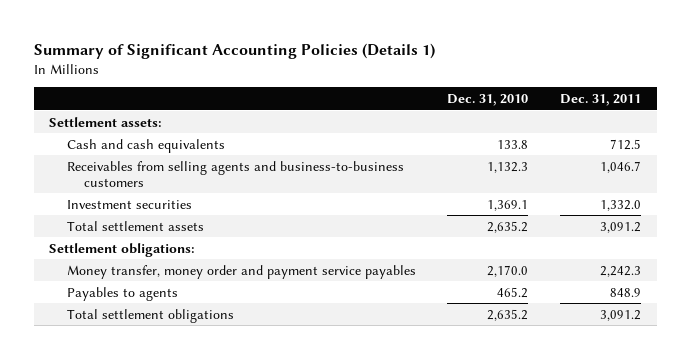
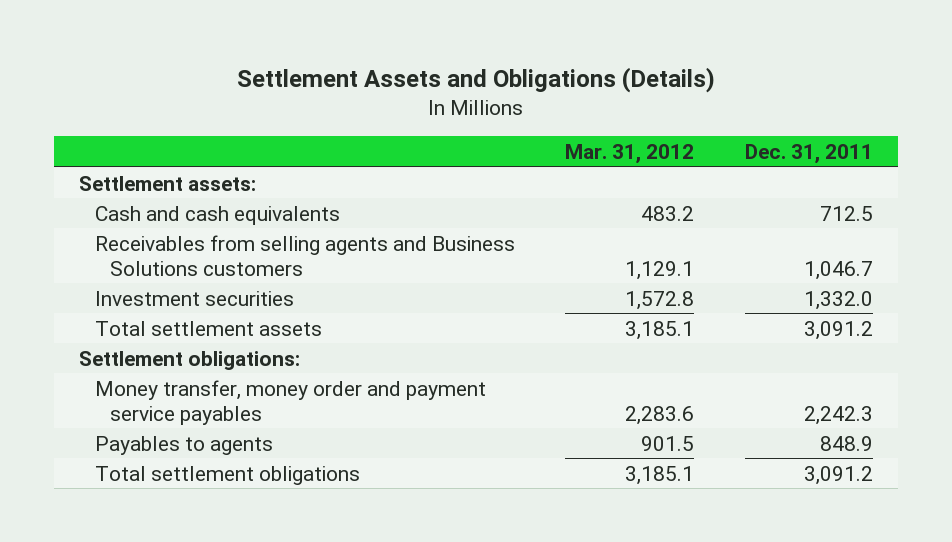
[33,43,435,60] Summary of Significant Accounting Policies (Details 1) -> [237,66,716,93] Settlement Assets and Obligations (Details)
[447,93,529,106] Dec. 31, 2010 -> none
none -> [565,144,695,165] Mar. 31, 2012
[66,160,404,187] Receivables from selling agents and business-to-business customers -> [94,234,515,276] Receivables from selling agents and Business Solutions customers

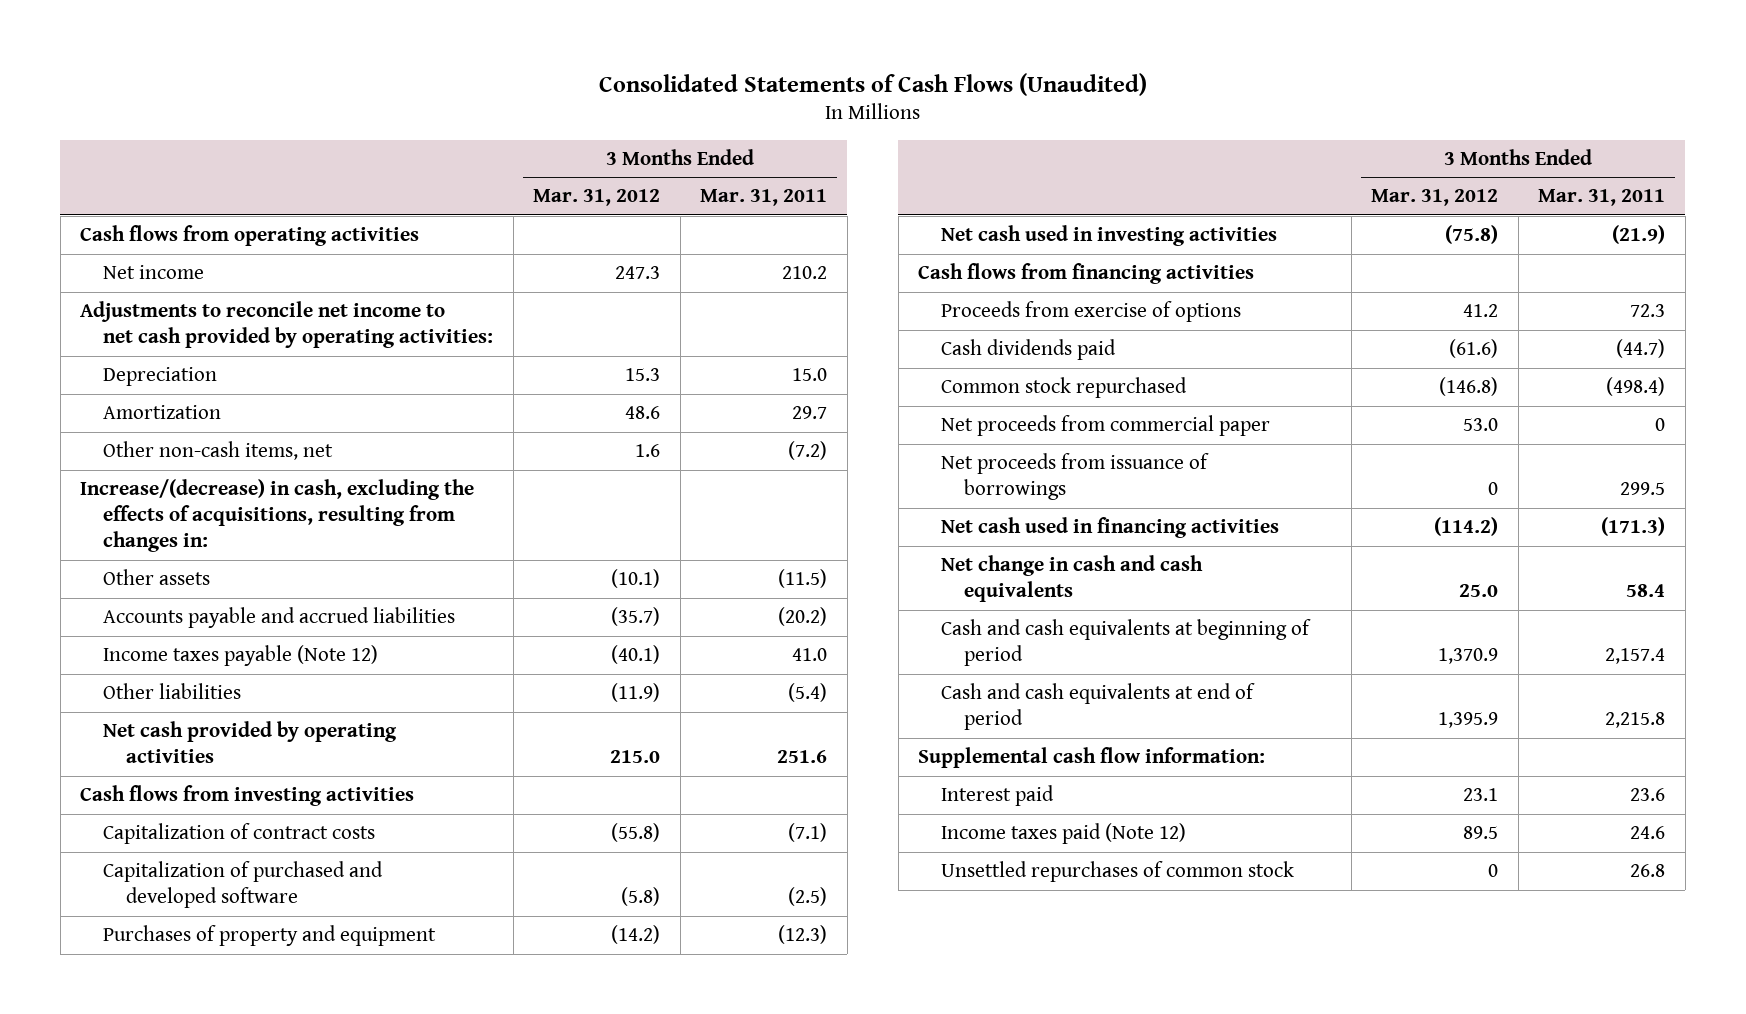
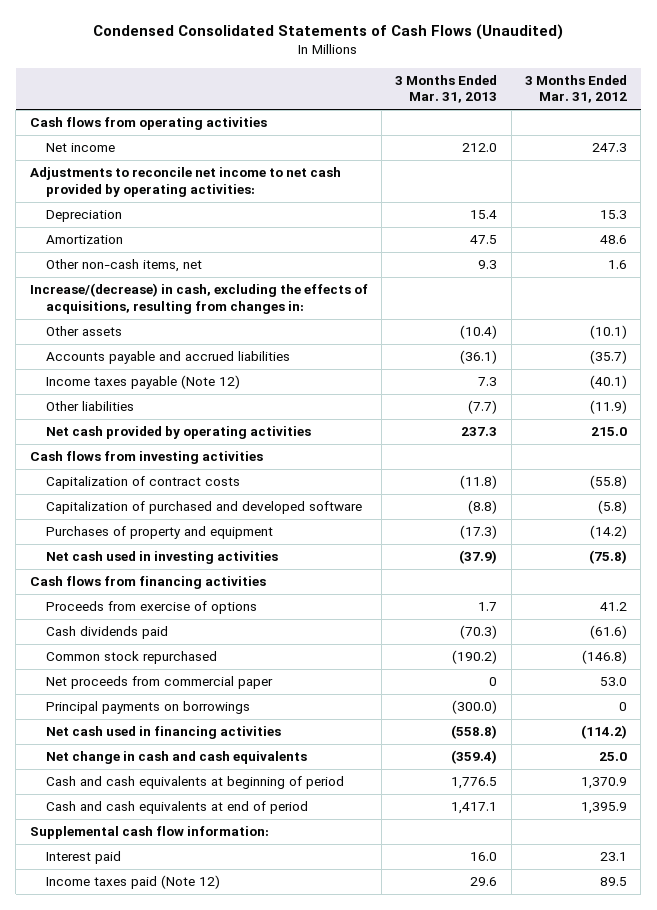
[598,72,1147,96] Consolidated Statements of Cash Flows (Unaudited) -> [93,24,564,41] Condensed Consolidated Statements of Cash Flows (Unaudited)
[700,189,828,207] Mar. 31, 2011 -> none
none -> [395,74,498,104] 3 Months Ended Mar. 31, 2013
[941,453,1210,501] Net proceeds from issuance of borrowings -> none
none -> [45,701,250,715] Principal payments on borrowings
[941,861,1295,883] Unsettled repurchases of common stock -> none

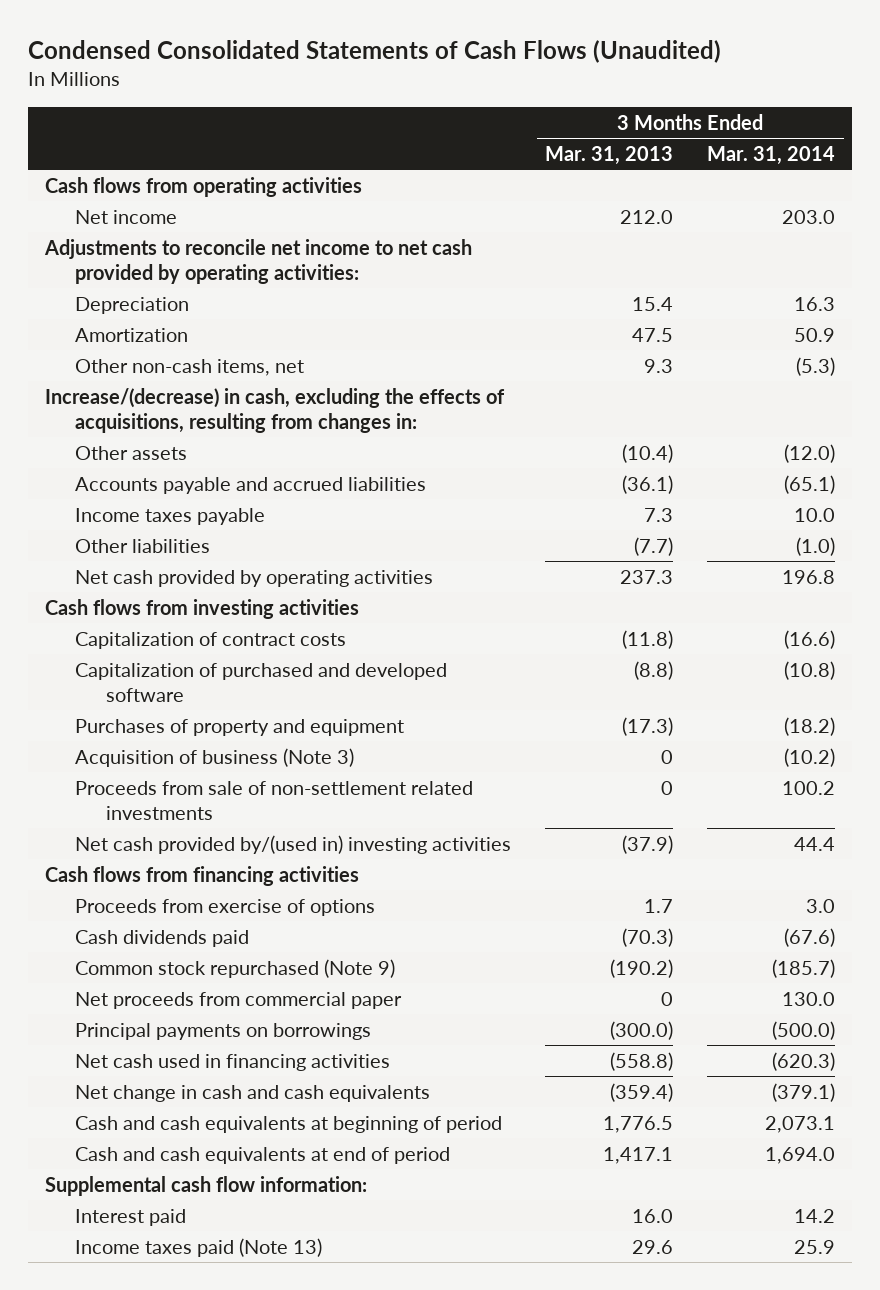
[525,74,628,104] 3 Months Ended Mar. 31, 2012 -> none
none -> [707,146,836,166] Mar. 31, 2014
[45,375,240,390] Income taxes payable (Note 12) -> [75,507,266,525] Income taxes payable
none -> [75,747,355,767] Acquisition of business (Note 3)
none -> [75,780,474,820] Proceeds from sale of non-settlement related investments
[45,551,278,565] Net cash used in investing activities -> [75,834,512,854] Net cash provided by/(used in) investing activities
[45,651,217,665] Common stock repurchased -> [75,958,396,978] Common stock repurchased (Note 9)
[45,875,220,890] Income taxes paid (Note 12) -> [75,1237,323,1257] Income taxes paid (Note 13)

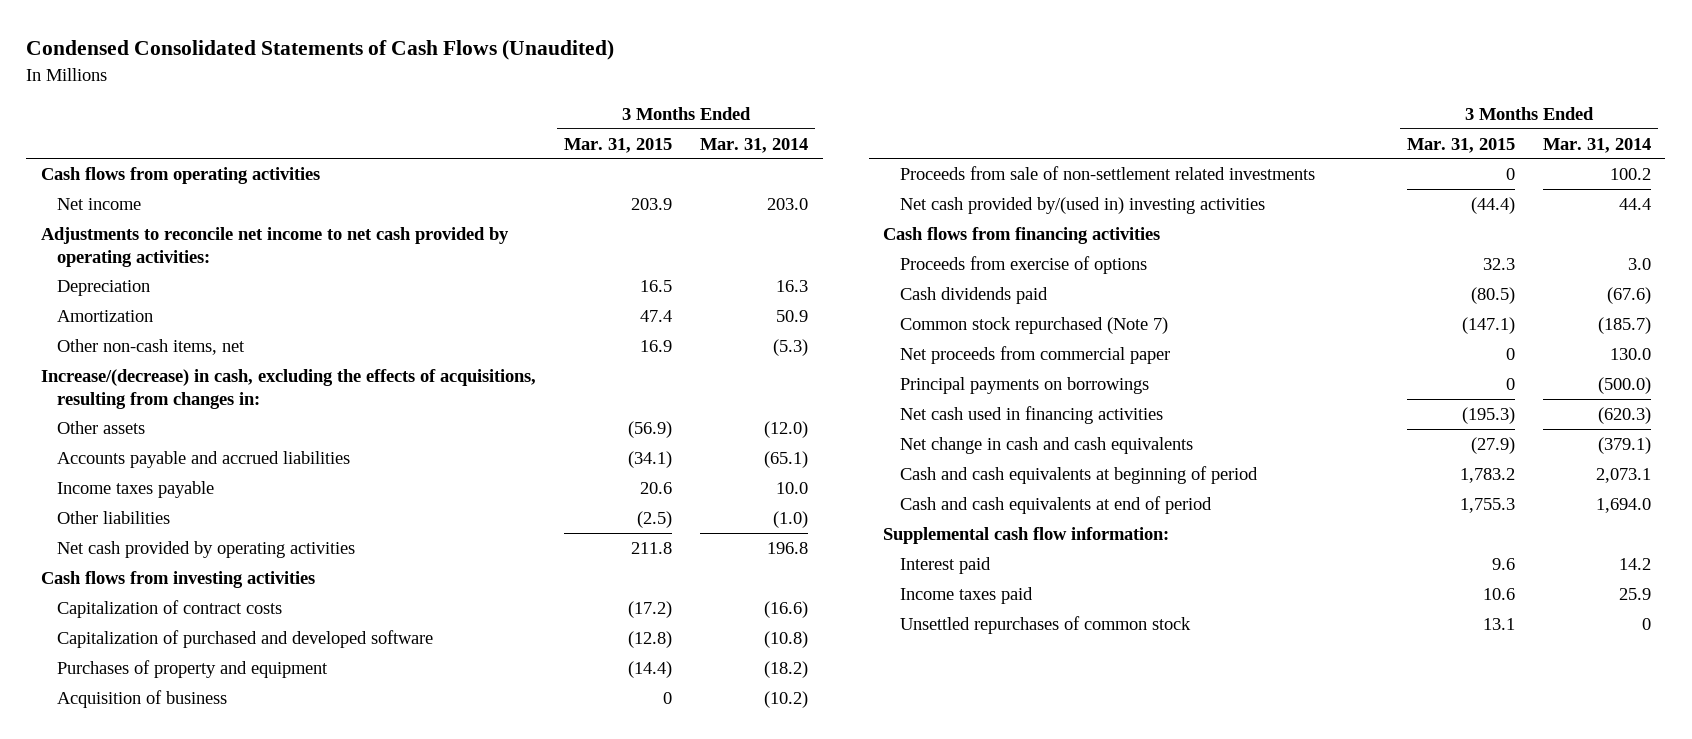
[545,146,674,166] Mar. 31, 2013 -> none
none -> [563,137,672,153] Mar. 31, 2015
[75,747,355,767] Acquisition of business (Note 3) -> [57,689,228,708] Acquisition of business
[75,958,396,978] Common stock repurchased (Note 9) -> [900,316,1169,334] Common stock repurchased (Note 7)
[75,1237,323,1257] Income taxes paid (Note 13) -> [900,586,1034,604] Income taxes paid
none -> [900,615,1192,634] Unsettled repurchases of common stock

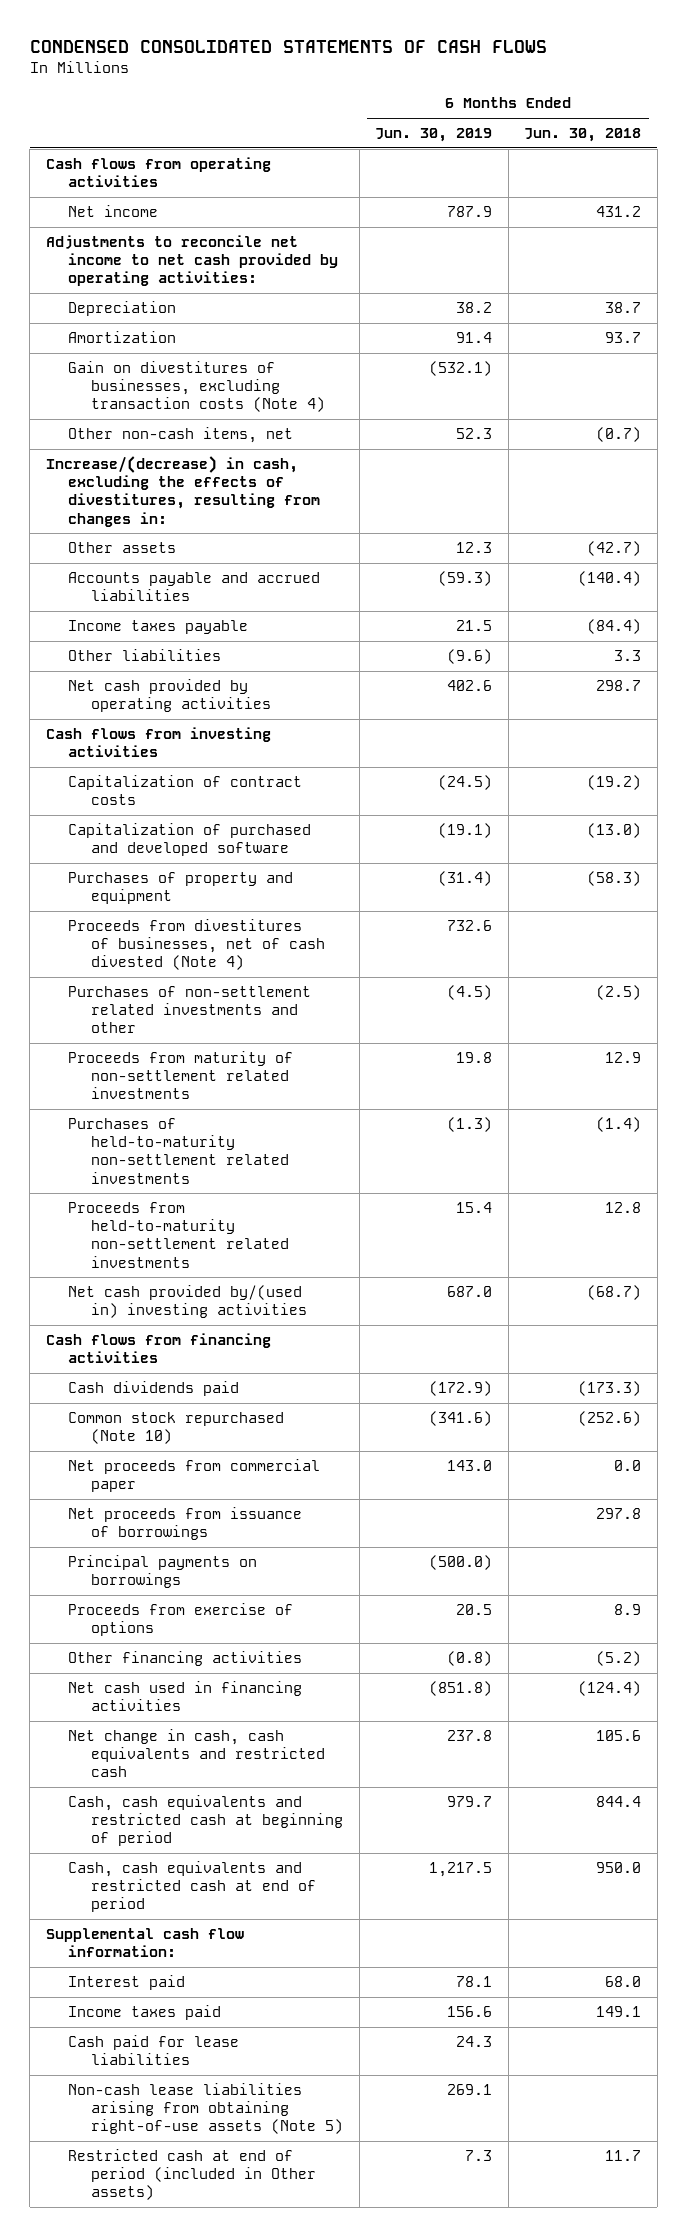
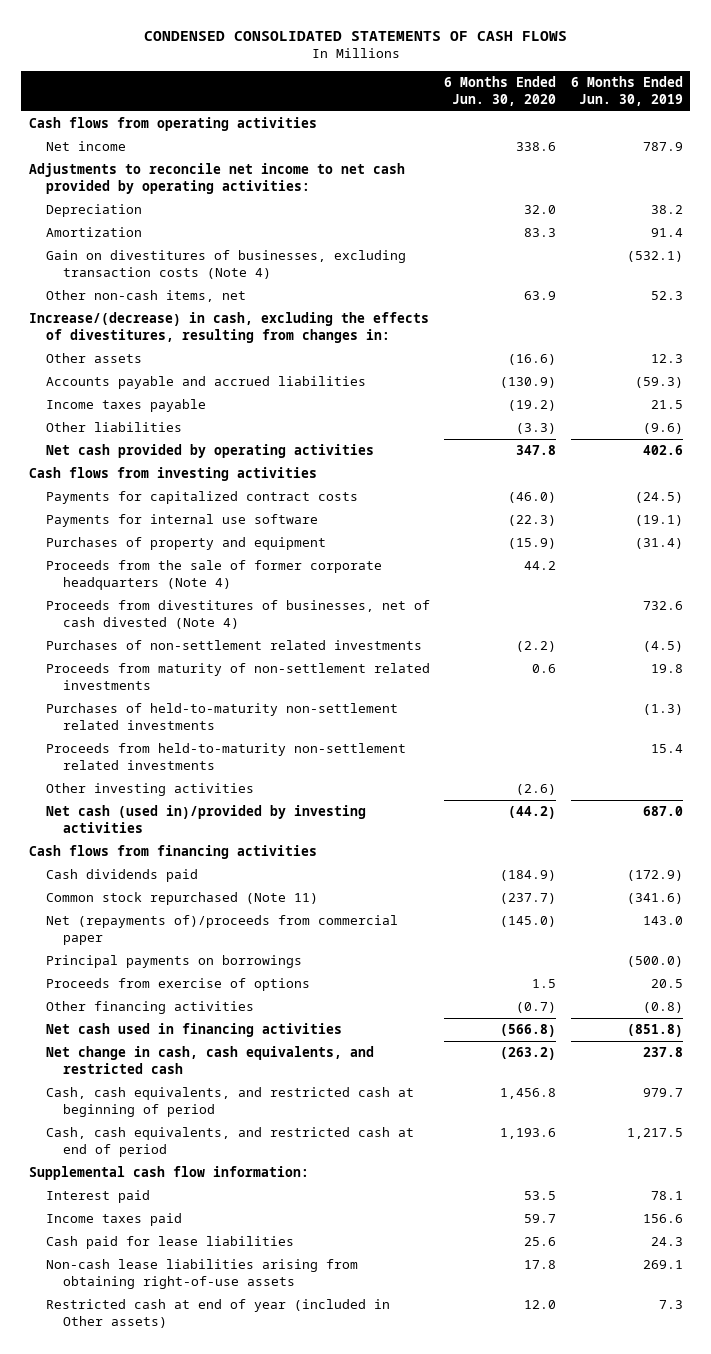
[524,128,642,143] Jun. 30, 2018 -> none
none -> [444,76,557,106] 6 Months Ended Jun. 30, 2020
[68,775,303,806] Capitalization of contract costs -> [45,491,358,505] Payments for capitalized contract costs
[68,823,312,857] Capitalization of purchased and developed software -> [45,514,318,528] Payments for internal use software
none -> [45,560,382,590] Proceeds from the sale of former corporate headquarters (Note 4)
[68,986,312,1034] Purchases of non-settlement related investments and other -> [45,640,422,651] Purchases of non-settlement related investments
none -> [45,783,254,797] Other investing activities
[68,1285,308,1319] Net cash provided by/(used in) investing activities -> [45,805,366,833] Net cash (used in)/provided by investing activities
[68,1507,303,1541] Net proceeds from issuance of borrowings -> none
[68,1412,285,1445] Common stock repurchased (Note 10) -> [45,892,318,906] Common stock repurchased (Note 11)
[68,1459,321,1493] Net proceeds from commercial paper -> [45,915,398,945] Net (repayments of)/proceeds from commercial paper
[68,1729,326,1778] Net change in cash, cash equivalents and restricted cash -> [45,1046,374,1074] Net change in cash, cash equivalents, and restricted cash
[68,1795,344,1847] Cash, cash equivalents and restricted cash at beginning of period -> [45,1087,414,1117] Cash, cash equivalents, and restricted cash at beginning of period
[68,1861,317,1913] Cash, cash equivalents and restricted cash at end of period -> [45,1127,414,1157] Cash, cash equivalents, and restricted cash at end of period
[68,2083,344,2135] Non-cash lease liabilities arising from obtaining right-of-use assets (Note 5) -> [45,1259,358,1289] Non-cash lease liabilities arising from obtaining right-of-use assets
[68,2149,317,2201] Restricted cash at end of period (included in Other assets) -> [45,1299,390,1328] Restricted cash at end of year (included in Other assets)

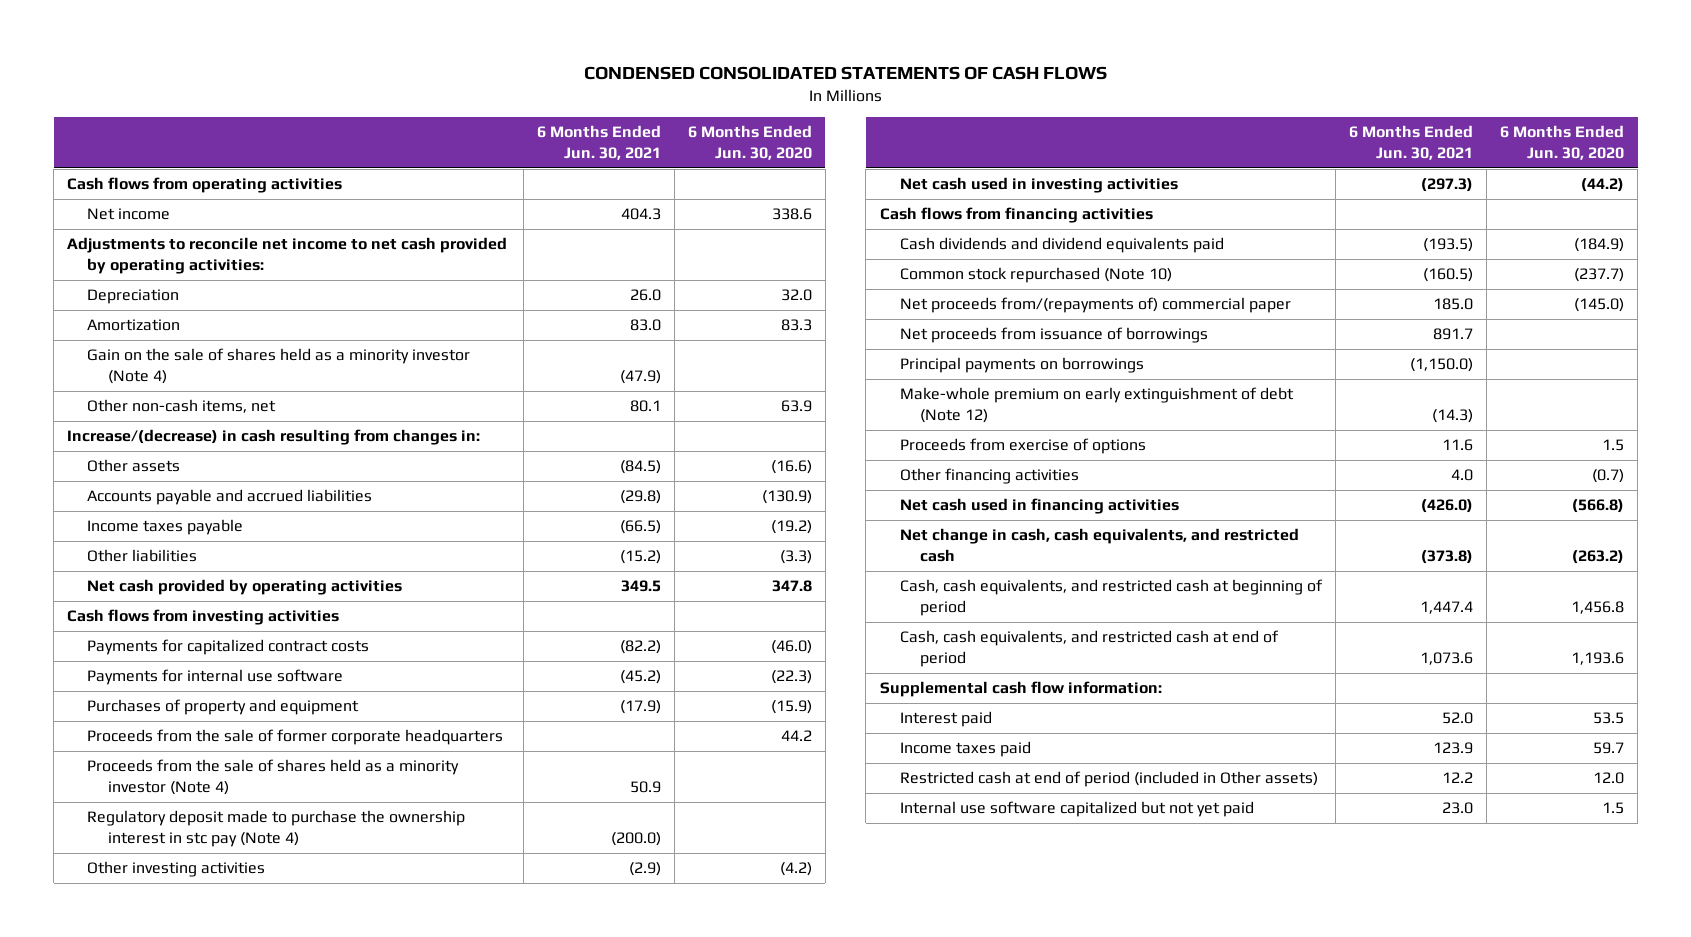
[570,76,683,106] 6 Months Ended Jun. 30, 2019 -> none
none -> [536,125,661,160] 6 Months Ended Jun. 30, 2021
[45,250,406,279] Gain on divestitures of businesses, excluding transaction costs (Note 4) -> none
none -> [87,348,471,384] Gain on the sale of shares held as a minority investor (Note 4)
[28,312,429,343] Increase/(decrease) in cash, excluding the effects of divestitures, resulting from changes in: -> [67,429,481,446] Increase/(decrease) in cash resulting from changes in:
[45,600,430,629] Proceeds from divestitures of businesses, net of cash divested (Note 4) -> none
[45,640,422,651] Purchases of non-settlement related investments -> none
[45,663,430,690] Proceeds from maturity of non-settlement related investments -> none
[45,703,398,730] Purchases of held-to-maturity non-settlement related investments -> none
[45,743,406,770] Proceeds from held-to-maturity non-settlement related investments -> none
[45,560,382,590] Proceeds from the sale of former corporate headquarters (Note 4) -> [87,729,504,746] Proceeds from the sale of former corporate headquarters
none -> [87,759,460,795] Proceeds from the sale of shares held as a minority investor (Note 4)
none -> [87,810,466,847] Regulatory deposit made to purchase the ownership interest in stc pay (Note 4)
[516,784,557,796] (2.6) -> [779,862,812,877] (4.2)
[45,805,366,833] Net cash (used in)/provided by investing activities -> [899,177,1178,194] Net cash used in investing activities
[45,869,198,883] Cash dividends paid -> [899,237,1224,254] Cash dividends and dividend equivalents paid
[45,892,318,906] Common stock repurchased (Note 11) -> [899,267,1172,284] Common stock repurchased (Note 10)
[45,915,398,945] Net (repayments of)/proceeds from commercial paper -> [899,297,1291,314] Net proceeds from/(repayments of) commercial paper
none -> [899,327,1208,344] Net proceeds from issuance of borrowings
none -> [899,387,1294,423] Make-whole premium on early extinguishment of debt (Note 12)
[45,1236,294,1250] Cash paid for lease liabilities -> none
[45,1259,358,1289] Non-cash lease liabilities arising from obtaining right-of-use assets -> none
[45,1299,390,1328] Restricted cash at end of year (included in Other assets) -> [899,771,1318,788] Restricted cash at end of period (included in Other assets)
none -> [899,801,1254,818] Internal use software capitalized but not yet paid

